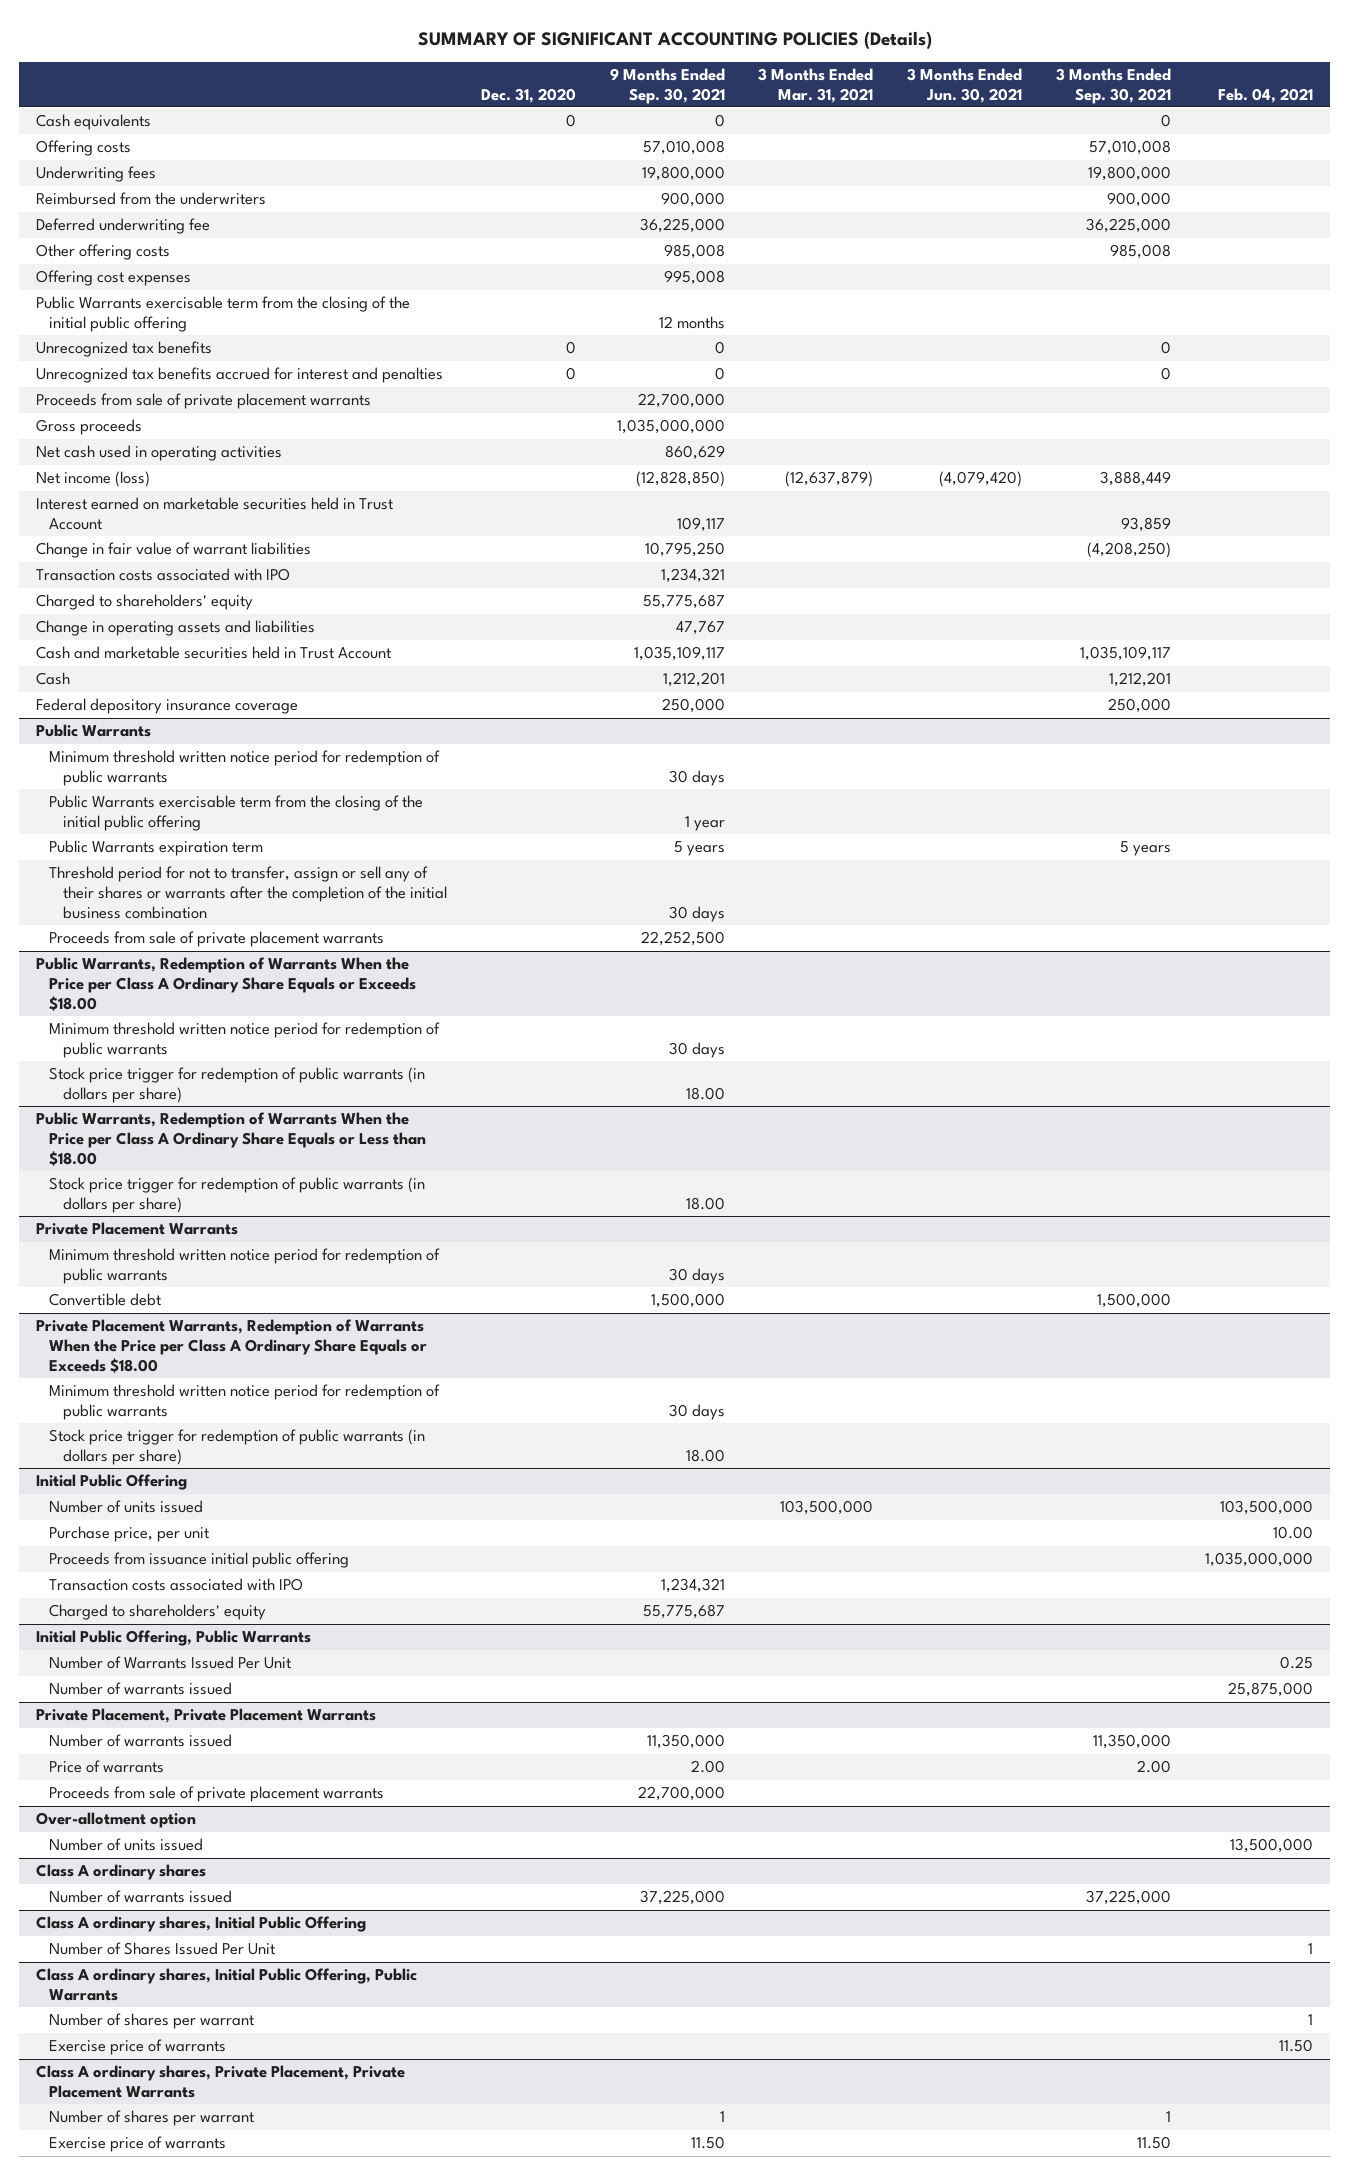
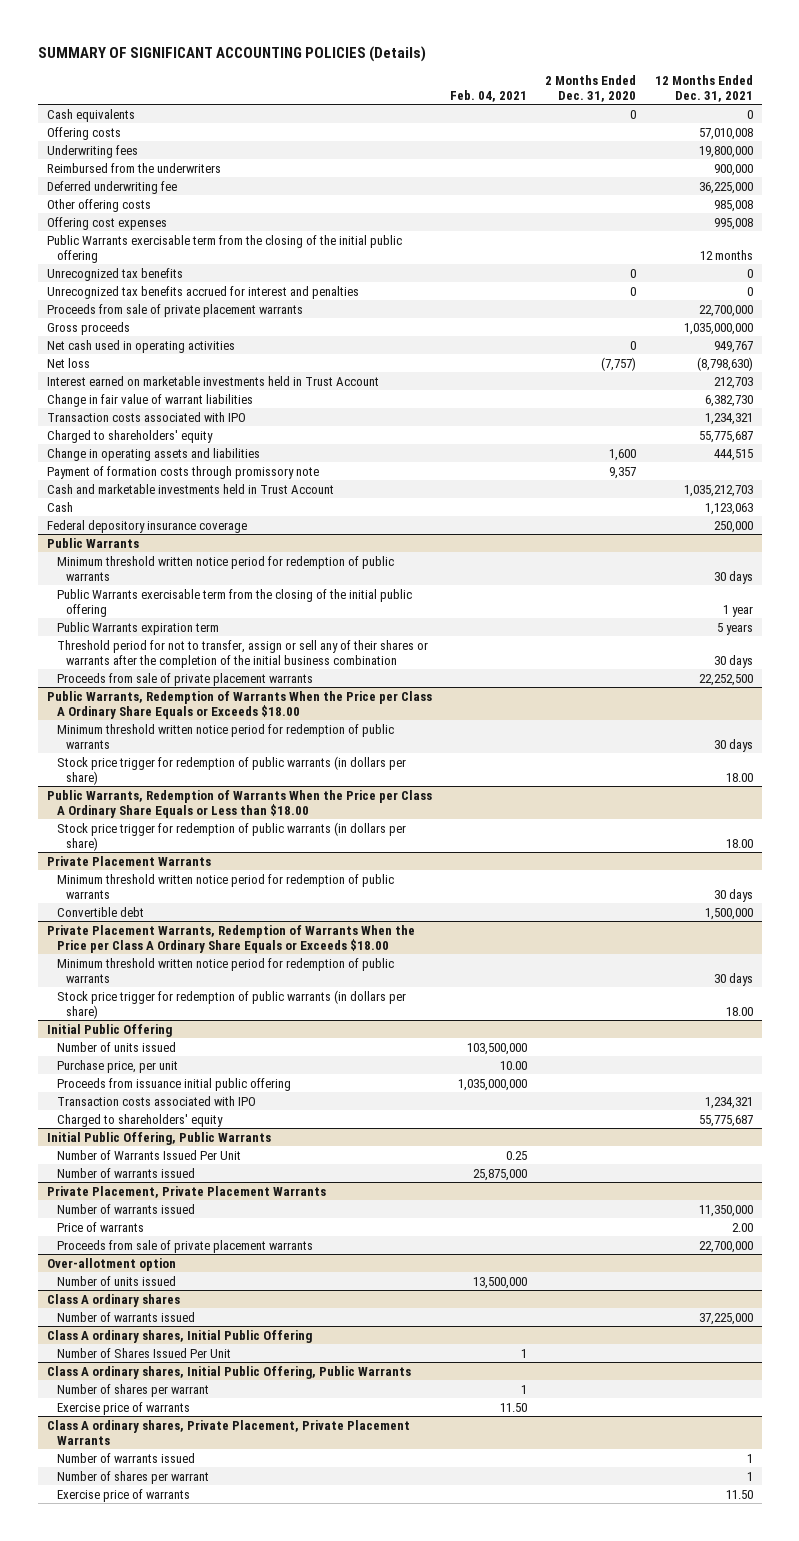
[480,87,576,103] Dec. 31, 2020 -> none
[609,67,725,104] 9 Months Ended Sep. 30, 2021 -> none
[758,67,874,103] 3 Months Ended Mar. 31, 2021 -> none
[907,67,1023,103] 3 Months Ended Jun. 30, 2021 -> none
[1056,67,1172,104] 3 Months Ended Sep. 30, 2021 -> none
none -> [545,74,637,102] 2 Months Ended Dec. 31, 2020
none -> [654,74,753,102] 12 Months Ended Dec. 31, 2021
[36,471,151,488] Net income (loss) -> [46,357,90,368] Net loss
[36,497,394,530] Interest earned on marketable securities held in Trust Account -> [46,375,379,386] Interest earned on marketable investments held in Trust Account
none -> [46,465,319,479] Payment of formation costs through promissory note
[36,646,392,660] Cash and marketable securities held in Trust Account -> [46,483,334,494] Cash and marketable investments held in Trust Account
none -> [56,1452,195,1463] Number of warrants issued

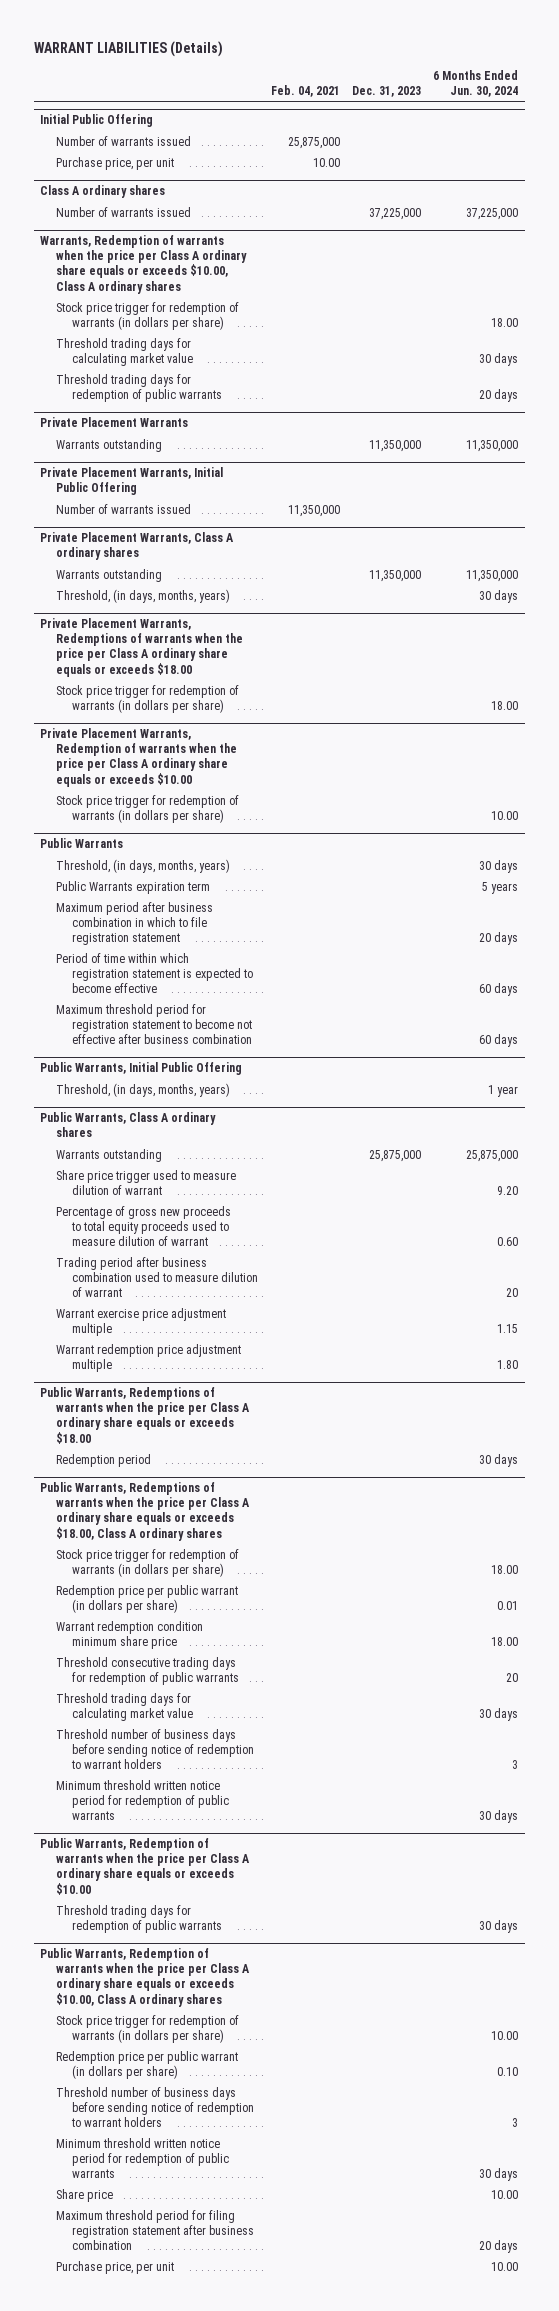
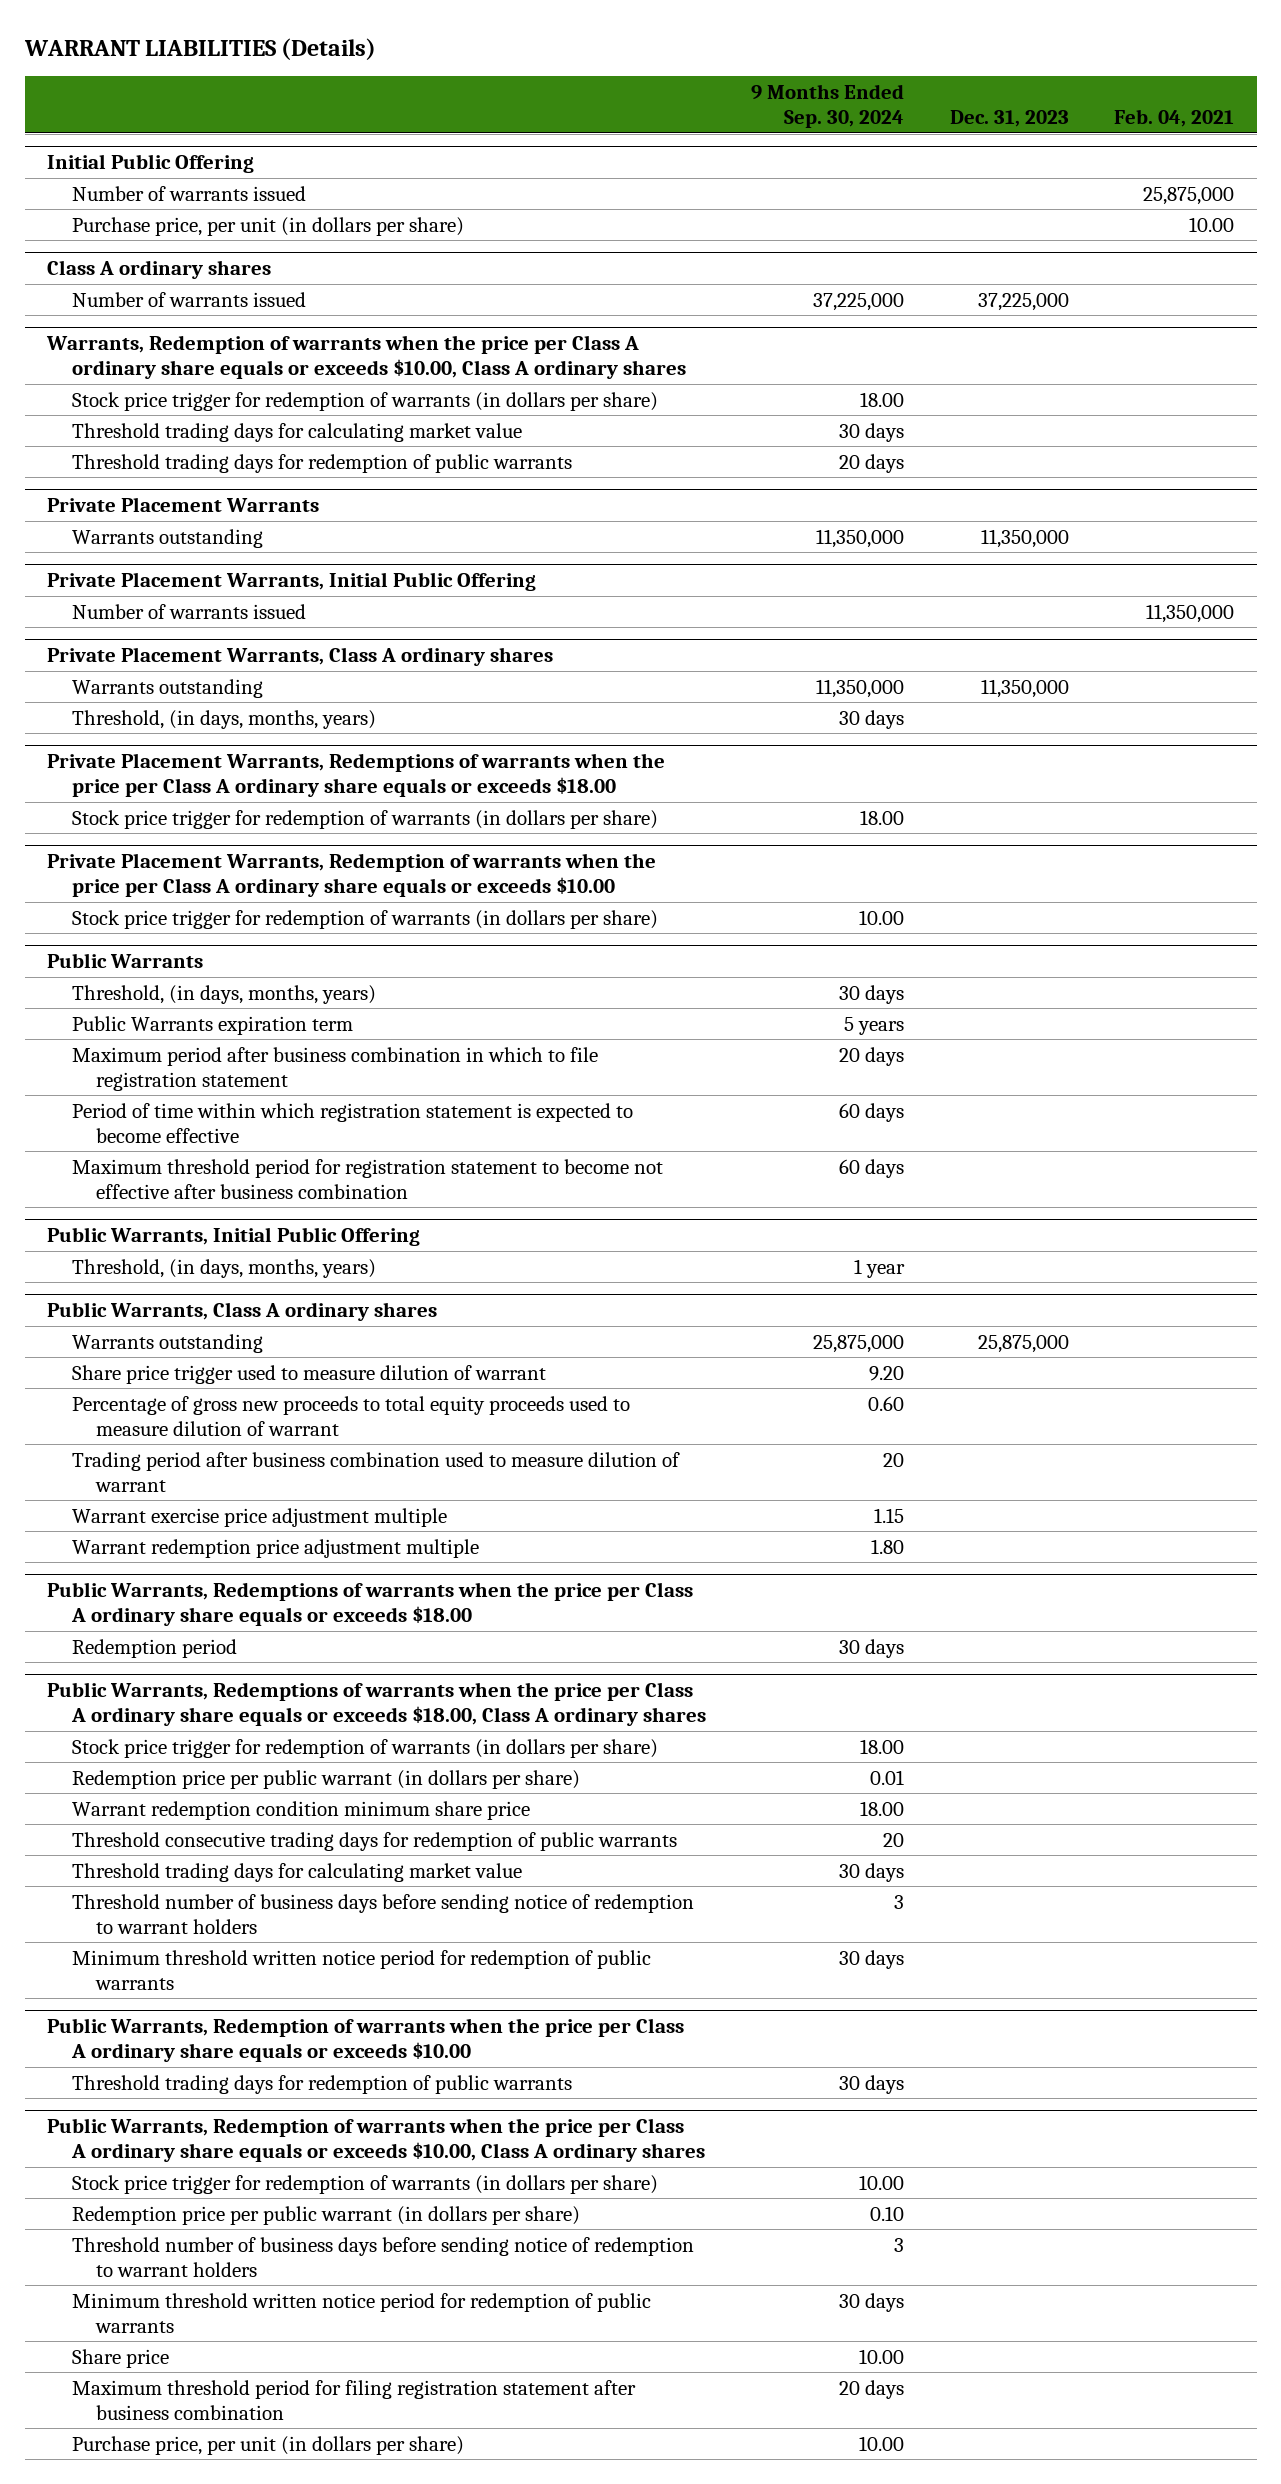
[433,70,519,98] 6 Months Ended Jun. 30, 2024 -> none
none -> [751,83,905,128] 9 Months Ended Sep. 30, 2024
[56,156,175,170] Purchase price, per unit -> [71,216,464,236] Purchase price, per unit (in dollars per share)
[56,2260,175,2274] Purchase price, per unit -> [71,2435,464,2455] Purchase price, per unit (in dollars per share)

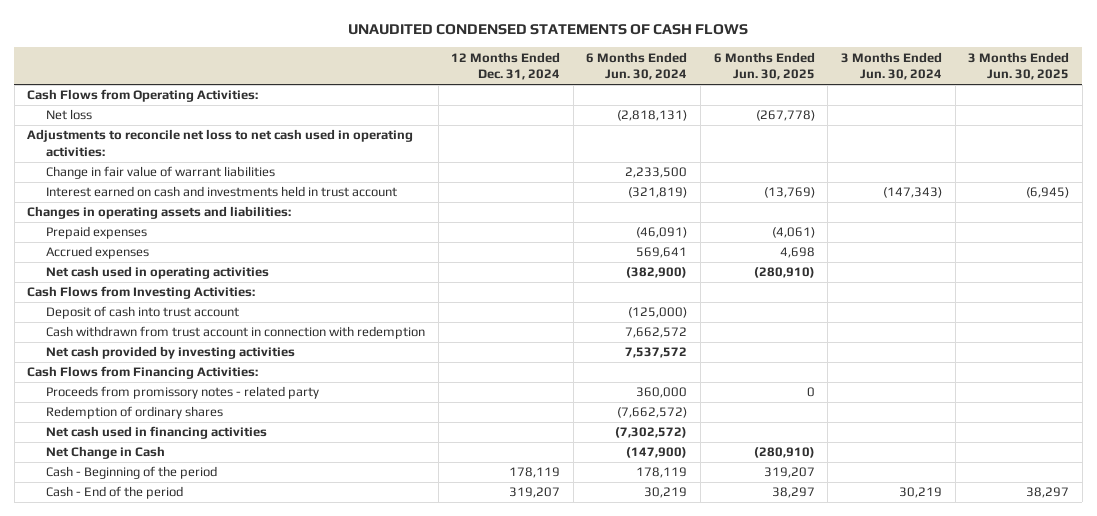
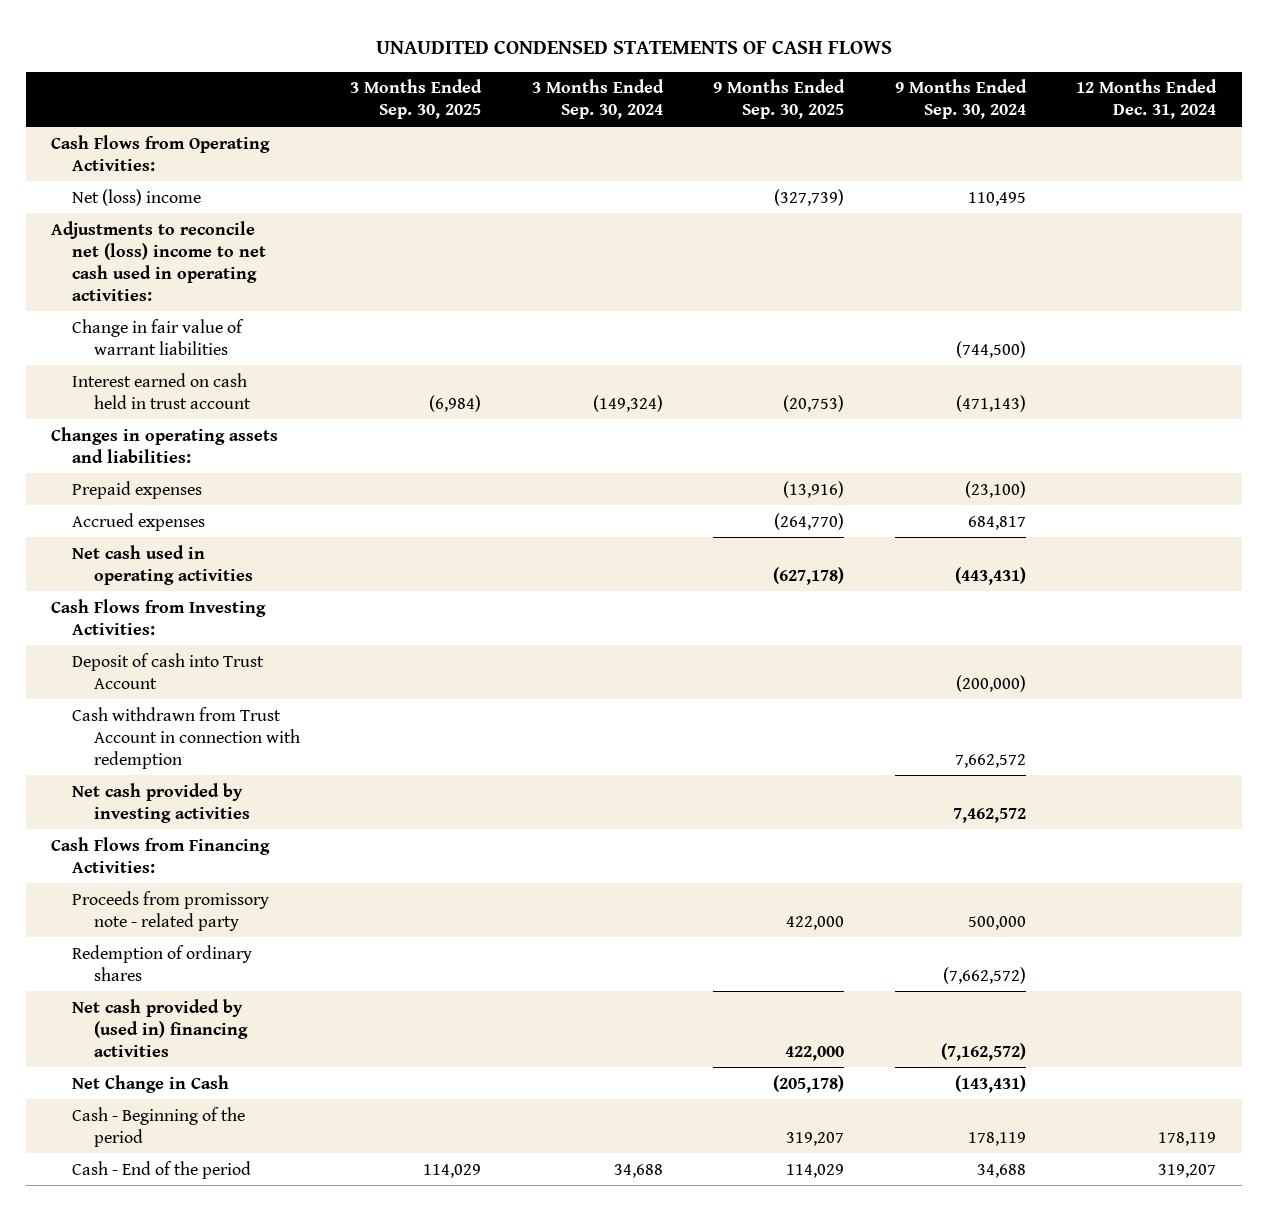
[586,51,688,81] 6 Months Ended Jun. 30, 2024 -> none
[713,51,815,81] 6 Months Ended Jun. 30, 2025 -> none
[840,51,942,81] 3 Months Ended Jun. 30, 2024 -> none
[968,51,1070,81] 3 Months Ended Jun. 30, 2025 -> none
none -> [350,79,483,120] 3 Months Ended Sep. 30, 2025
none -> [531,79,664,120] 3 Months Ended Sep. 30, 2024
none -> [713,79,846,120] 9 Months Ended Sep. 30, 2025
none -> [894,79,1027,120] 9 Months Ended Sep. 30, 2024
[45,109,92,121] Net loss -> [72,188,202,206] Net (loss) income
[27,129,414,158] Adjustments to reconcile net loss to net cash used in operating activities: -> [51,220,267,301] Adjustments to reconcile net (loss) income to net cash used in operating activities:
[45,186,397,198] Interest earned on cash and investments held in trust account -> [72,372,251,409] Interest earned on cash held in trust account
[45,306,239,320] Deposit of cash into trust account -> [72,652,265,689] Deposit of cash into Trust Account
[45,326,425,340] Cash withdrawn from trust account in connection with redemption -> [72,706,300,769] Cash withdrawn from Trust Account in connection with redemption
[45,386,319,400] Proceeds from promissory notes - related party -> [72,890,270,931] Proceeds from promissory note - related party
[45,426,267,440] Net cash used in financing activities -> [72,998,248,1057] Net cash provided by (used in) financing activities

